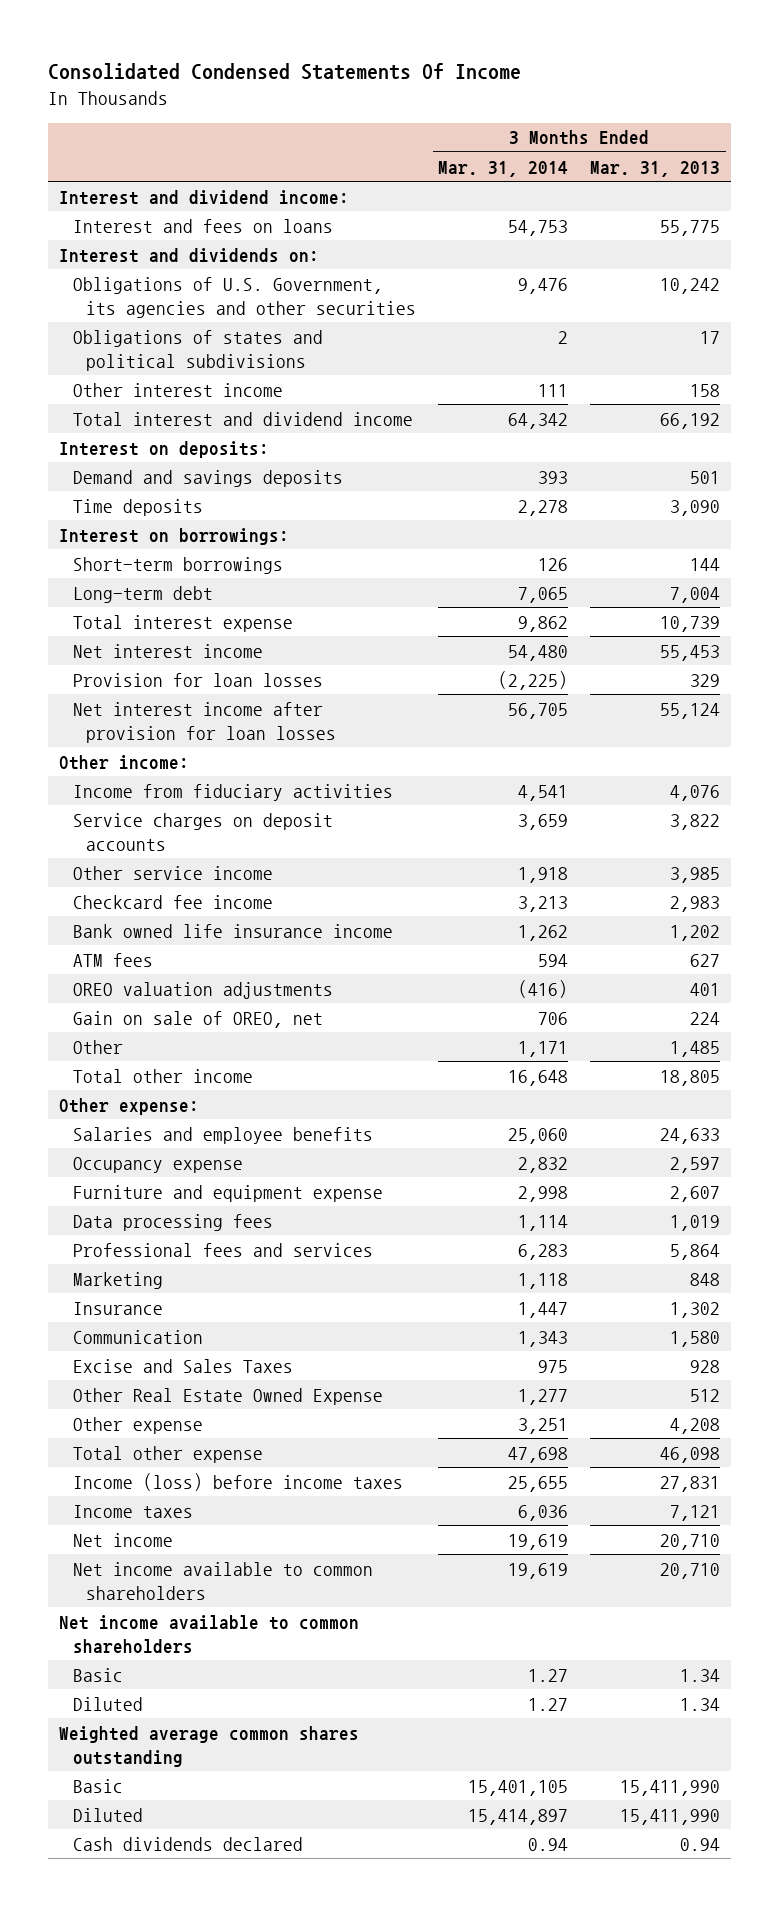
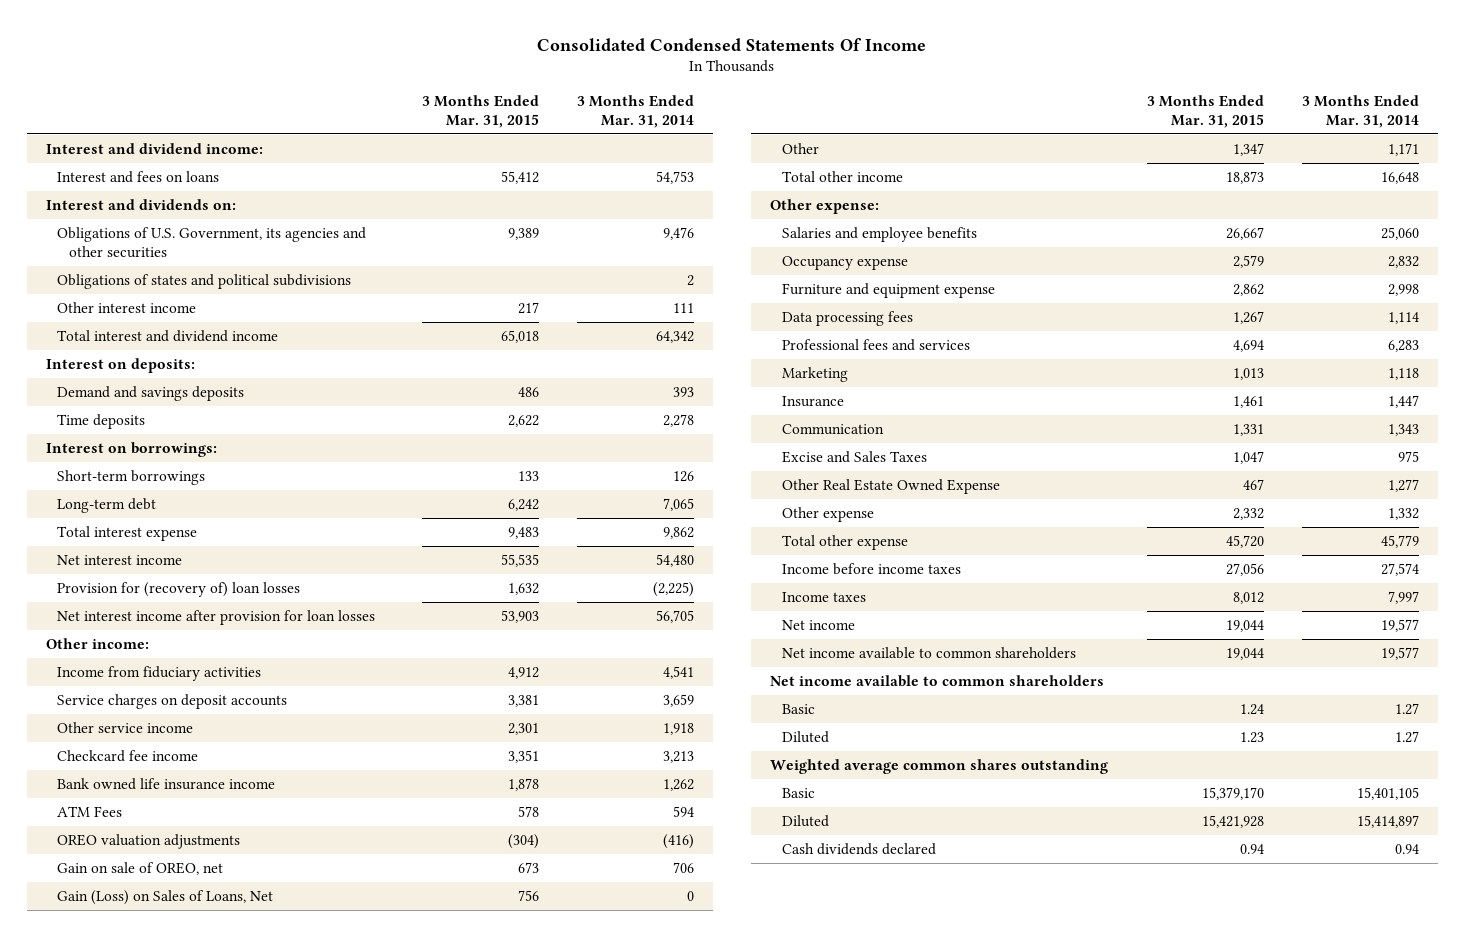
[590,160,721,177] Mar. 31, 2013 -> none
none -> [421,94,539,128] 3 Months Ended Mar. 31, 2015
[72,672,323,687] Provision for loan losses -> [57,581,301,597] Provision for (recovery of) loan losses
[72,952,153,967] ATM fees -> [57,805,123,817] ATM Fees
none -> [57,889,274,905] Gain (Loss) on Sales of Loans, Net
[518,1417,569,1434] 3,251 -> [1387,507,1419,520] 1,332
[508,1446,569,1463] 47,698 -> [1380,534,1419,548] 45,779
[72,1472,403,1491] Income (loss) before income taxes -> [782,562,962,575] Income before income taxes
[508,1475,569,1492] 25,655 -> [1380,562,1419,576] 27,574
[518,1504,569,1521] 6,036 -> [1387,590,1419,604] 7,997
[508,1533,569,1550] 19,619 -> [1380,618,1419,632] 19,577
[508,1562,569,1579] 19,619 -> [1380,646,1419,660] 19,577

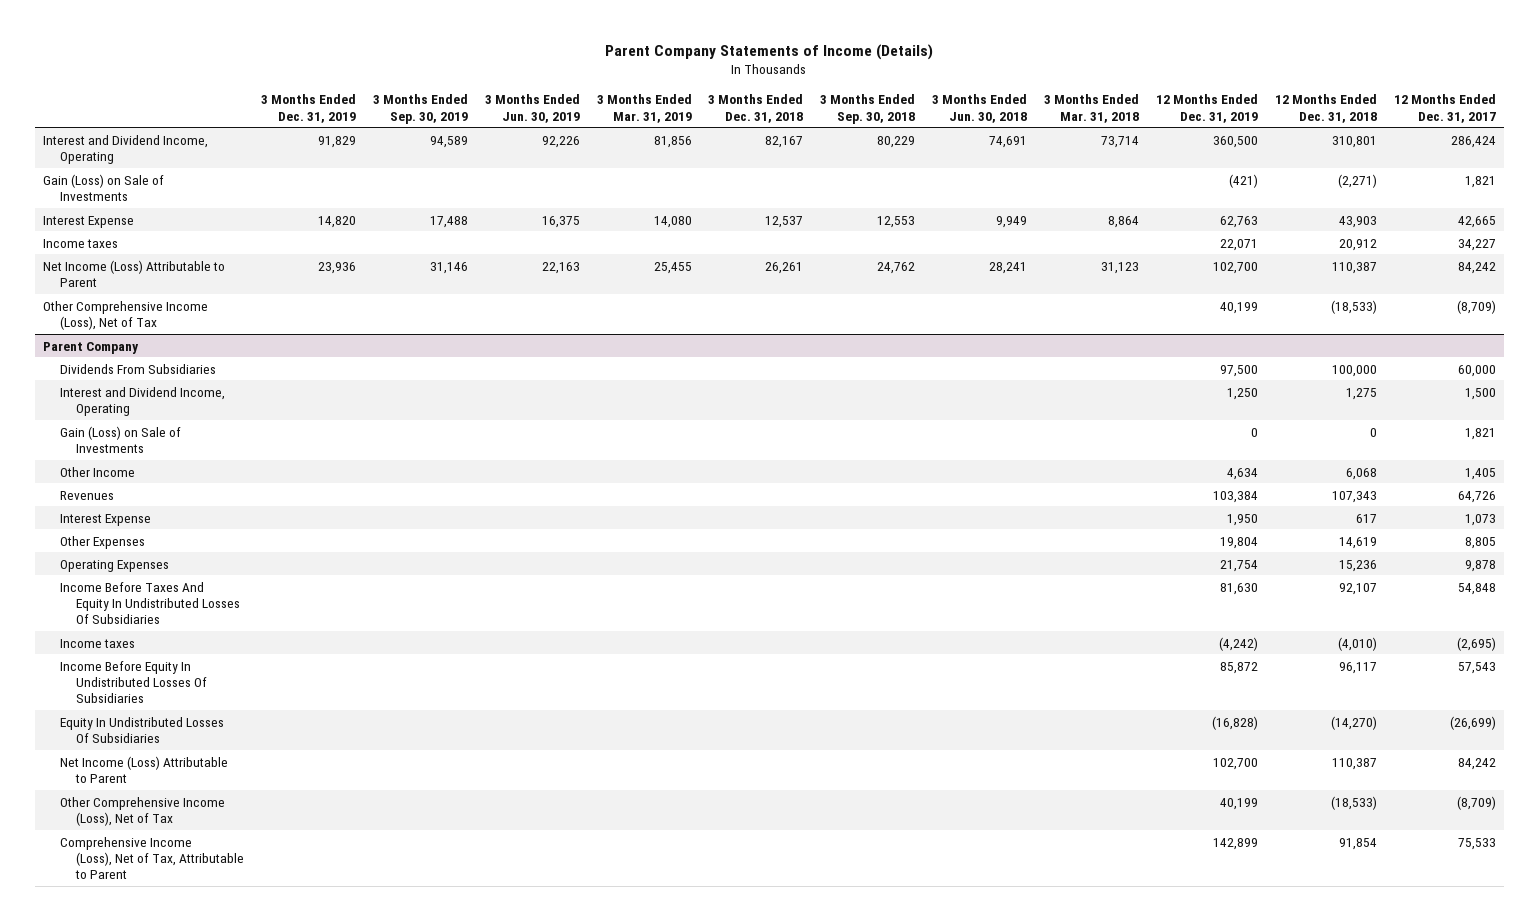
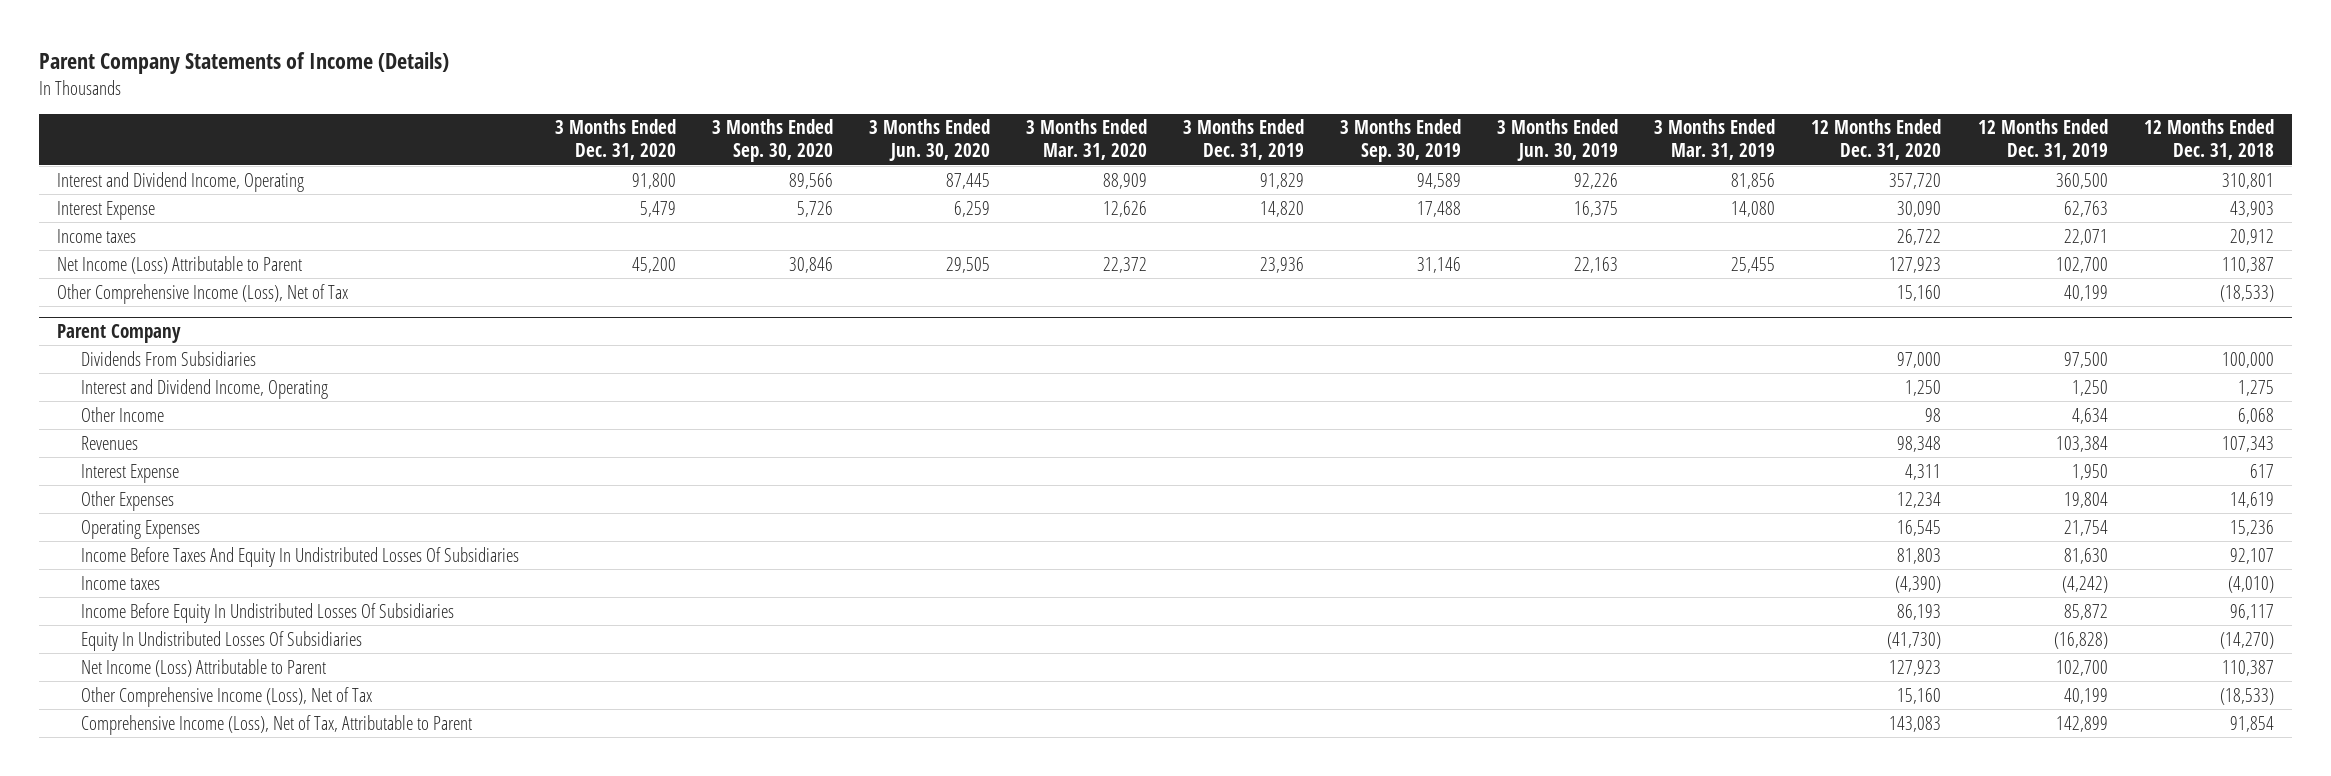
[708,94,804,123] 3 Months Ended Dec. 31, 2018 -> none
[820,94,916,124] 3 Months Ended Sep. 30, 2018 -> none
[932,94,1028,123] 3 Months Ended Jun. 30, 2018 -> none
[1044,94,1140,123] 3 Months Ended Mar. 31, 2018 -> none
[1393,94,1496,123] 12 Months Ended Dec. 31, 2017 -> none
none -> [554,119,676,161] 3 Months Ended Dec. 31, 2020
none -> [711,119,833,163] 3 Months Ended Sep. 30, 2020
none -> [869,119,991,162] 3 Months Ended Jun. 30, 2020
none -> [1026,119,1148,161] 3 Months Ended Mar. 31, 2020
none -> [1811,119,1942,161] 12 Months Ended Dec. 31, 2020
[43,173,165,201] Gain (Loss) on Sale of Investments -> none
[59,425,181,453] Gain (Loss) on Sale of Investments -> none

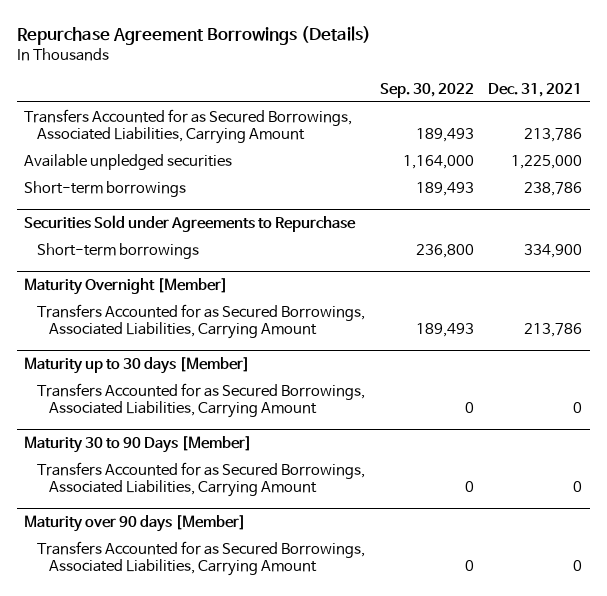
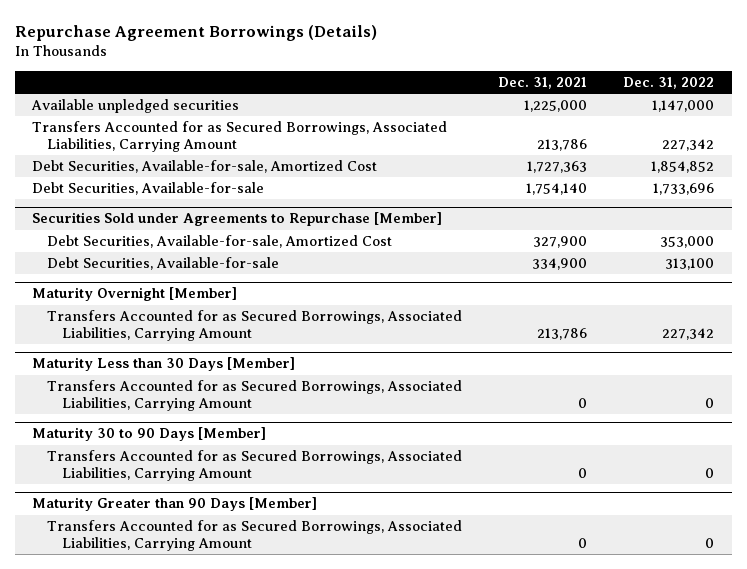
[379,82,474,98] Sep. 30, 2022 -> none
none -> [623,76,715,89] Dec. 31, 2022
[24,180,187,197] Short-term borrowings -> none
[24,108,353,144] Transfers Accounted for as Secured Borrowings, Associated Liabilities, Carrying Amount -> [32,121,448,152] Transfers Accounted for as Secured Borrowings, Associated Liabilities, Carrying Amount
none -> [32,160,378,174] Debt Securities, Available-for-sale, Amortized Cost
none -> [32,182,265,196] Debt Securities, Available-for-sale
[24,215,357,233] Securities Sold under Agreements to Repurchase -> [32,212,443,227] Securities Sold under Agreements to Repurchase [Member]
none -> [47,235,393,249] Debt Securities, Available-for-sale, Amortized Cost
[36,242,199,259] Short-term borrowings -> [47,257,280,271] Debt Securities, Available-for-sale
[24,357,251,375] Maturity up to 30 days [Member] -> [32,357,296,372] Maturity Less than 30 Days [Member]
[24,515,247,533] Maturity over 90 days [Member] -> [32,497,318,512] Maturity Greater than 90 Days [Member]

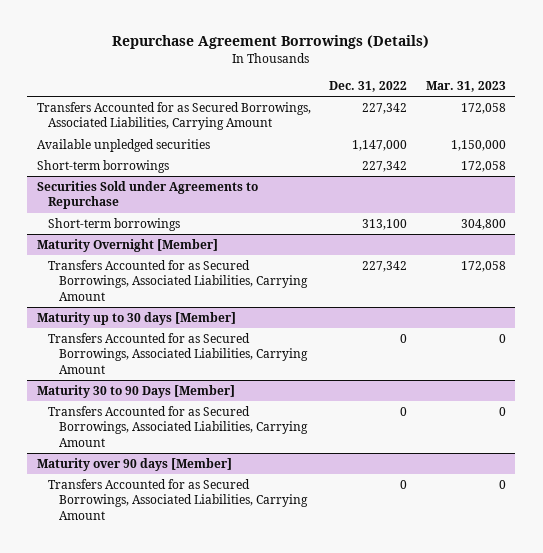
[498,76,588,89] Dec. 31, 2021 -> none
none -> [425,80,506,92] Mar. 31, 2023
[32,160,378,174] Debt Securities, Available-for-sale, Amortized Cost -> none
[32,182,265,196] Debt Securities, Available-for-sale -> none
[47,235,393,249] Debt Securities, Available-for-sale, Amortized Cost -> none
[31,99,240,114] Available unpledged securities -> [36,139,210,153] Available unpledged securities
none -> [36,160,169,174] Short-term borrowings
[32,212,443,227] Securities Sold under Agreements to Repurchase [Member] -> [36,181,258,210] Securities Sold under Agreements to Repurchase
[47,257,280,271] Debt Securities, Available-for-sale -> [47,218,180,232] Short-term borrowings
[32,357,296,372] Maturity Less than 30 Days [Member] -> [36,312,236,326] Maturity up to 30 days [Member]
[32,497,318,512] Maturity Greater than 90 Days [Member] -> [36,458,232,472] Maturity over 90 days [Member]

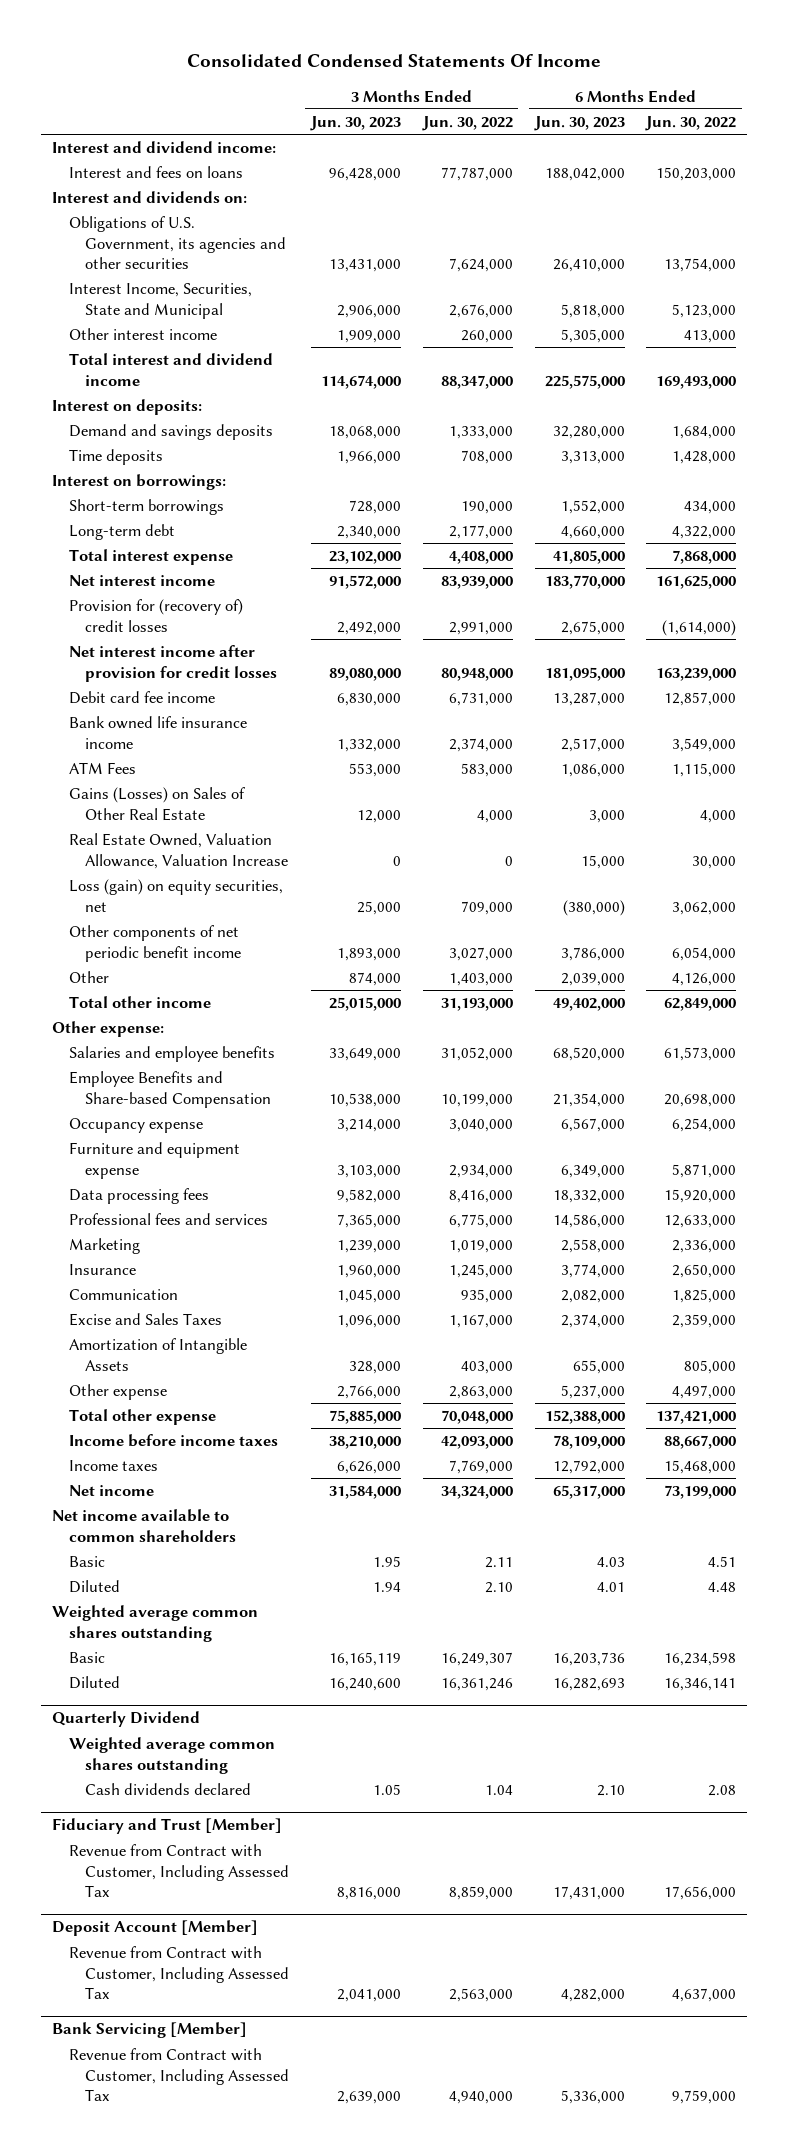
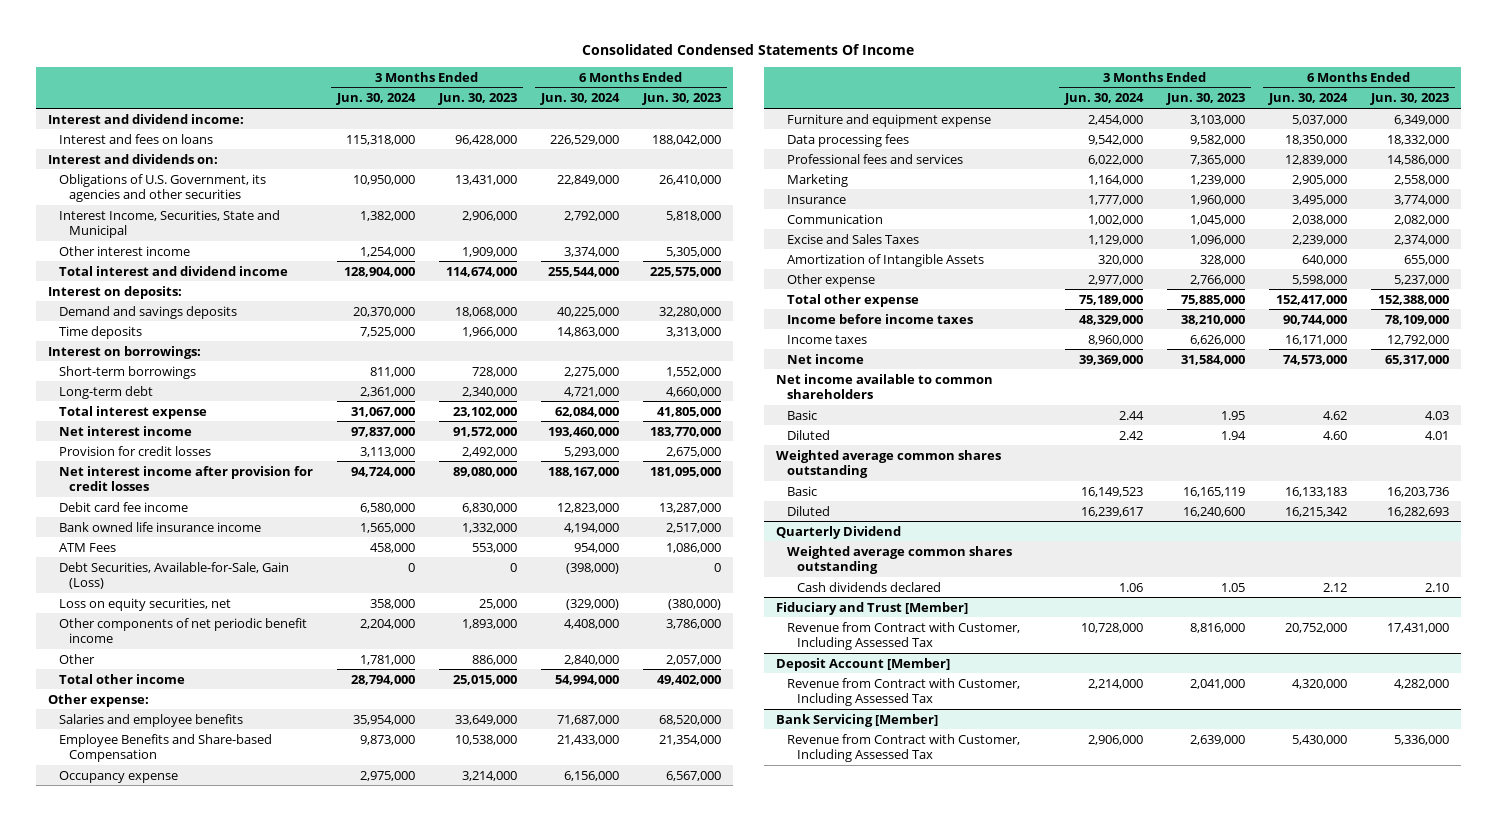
[421,115,513,131] Jun. 30, 2022 -> none
[645,115,737,131] Jun. 30, 2022 -> none
none -> [335,93,416,106] Jun. 30, 2024
none -> [539,93,620,106] Jun. 30, 2024
[68,599,243,632] Provision for (recovery of) credit losses -> [58,445,211,456] Provision for credit losses
[68,787,245,821] Gains (Losses) on Sales of Other Real Estate -> none
[68,833,288,869] Real Estate Owned, Valuation Allowance, Valuation Increase -> none
none -> [58,561,289,590] Debt Securities, Available-for-Sale, Gain (Loss)
[68,879,283,912] Loss (gain) on equity securities, net -> [58,597,231,611] Loss on equity securities, net
[348,972,401,987] 874,000 -> [471,654,517,665] 886,000
[560,973,625,987] 2,039,000 -> [665,654,721,665] 2,057,000

